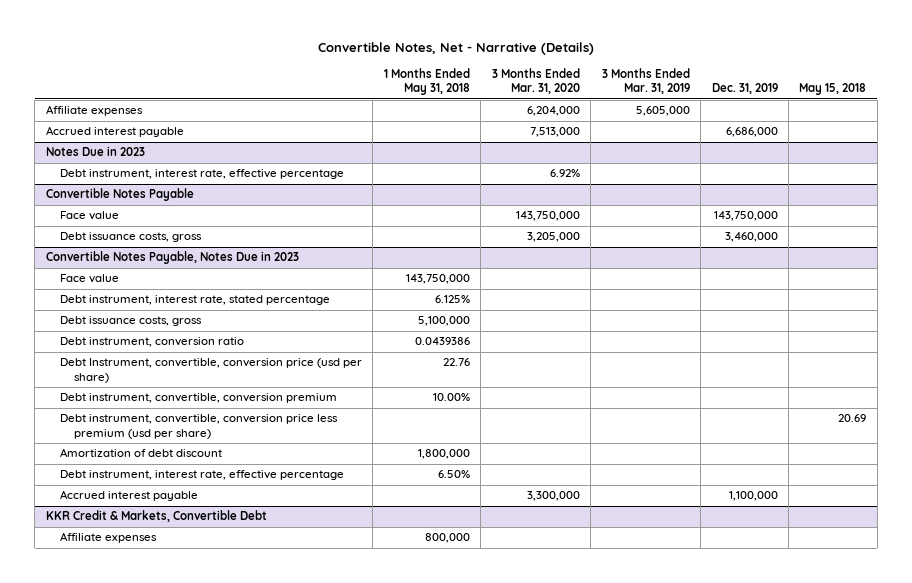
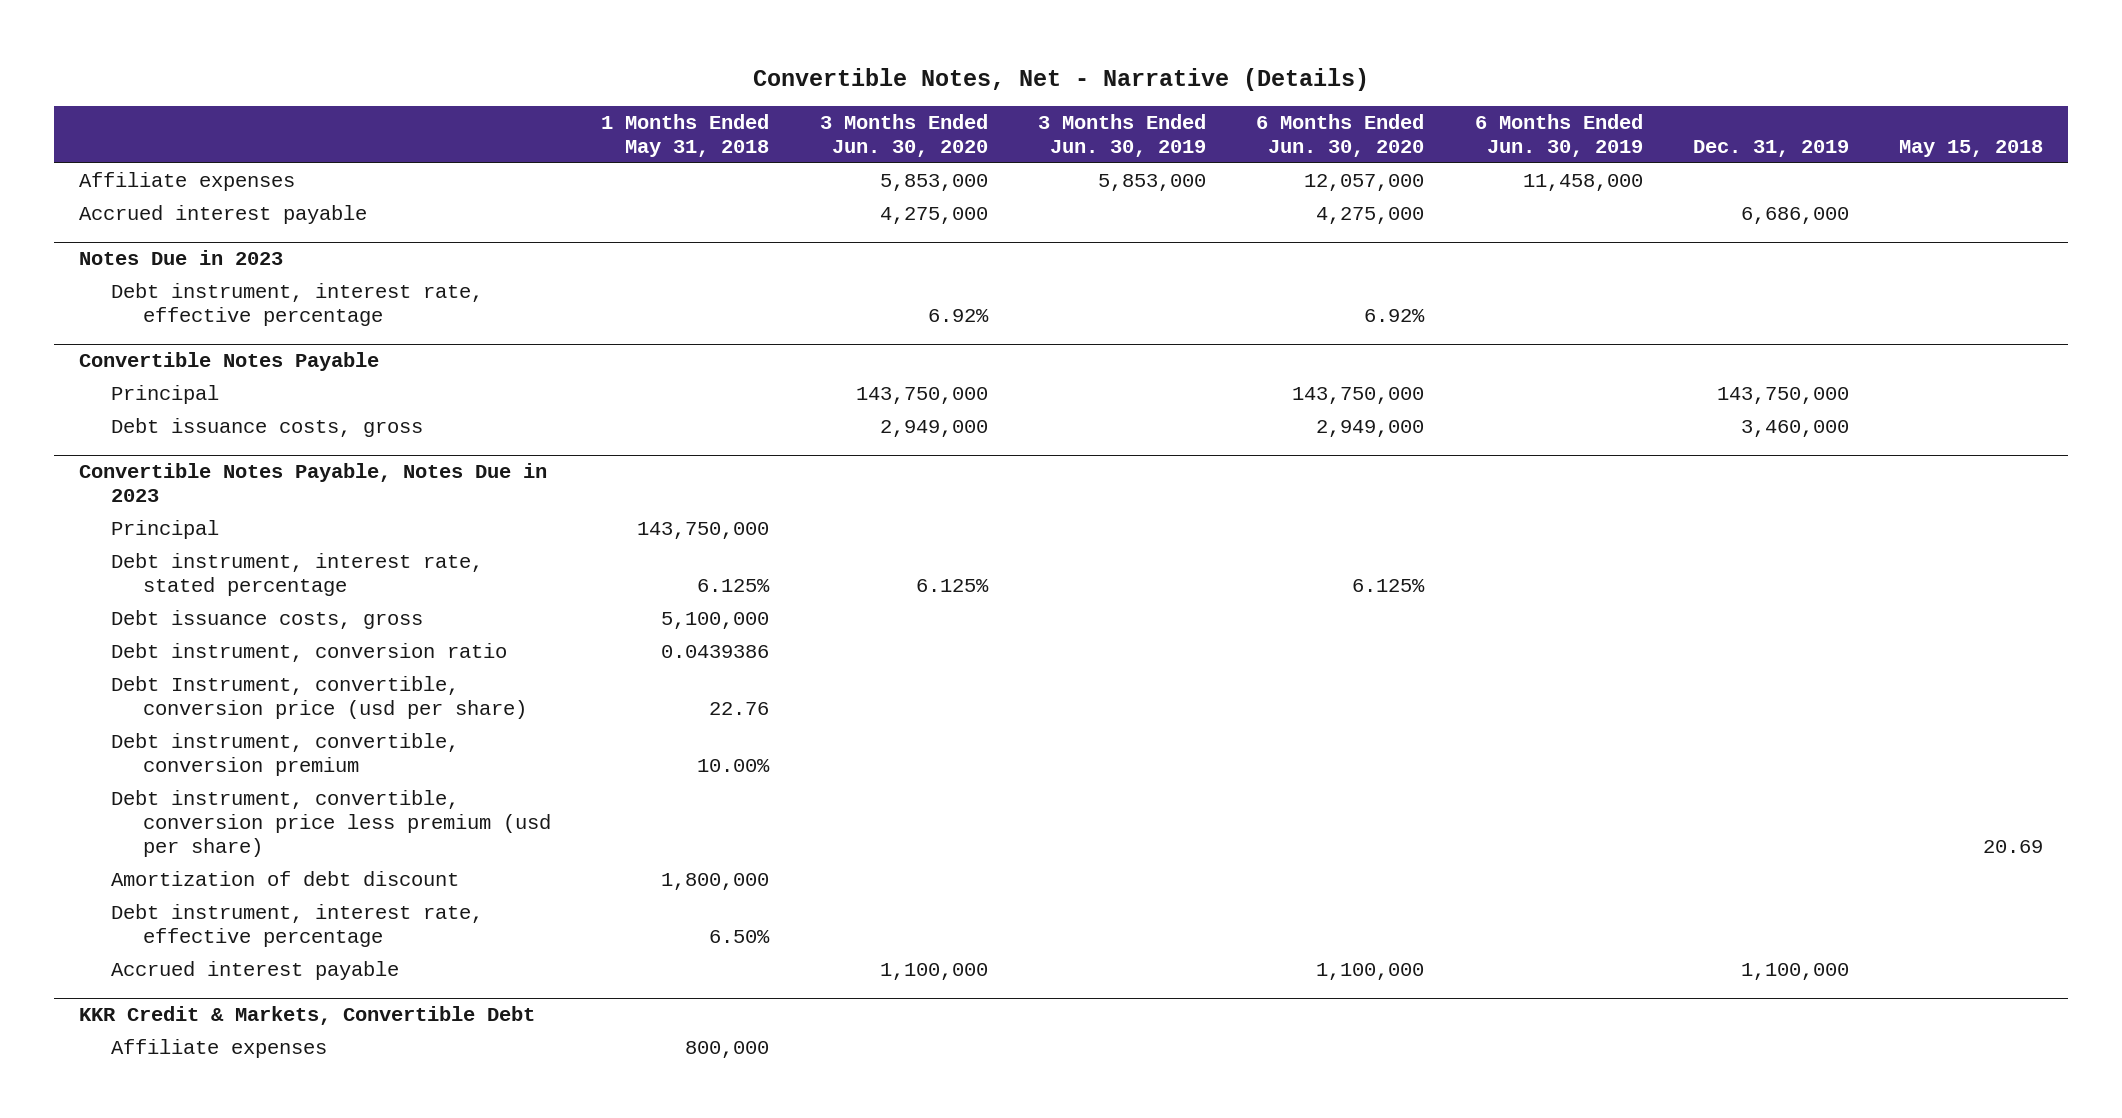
[491,68,580,95] 3 Months Ended Mar. 31, 2020 -> none
[601,68,690,95] 3 Months Ended Mar. 31, 2019 -> none
none -> [819,114,988,158] 3 Months Ended Jun. 30, 2020
none -> [1037,114,1206,158] 3 Months Ended Jun. 30, 2019
none -> [1256,114,1425,158] 6 Months Ended Jun. 30, 2020
none -> [1474,114,1643,158] 6 Months Ended Jun. 30, 2019
[59,211,119,221] Face value -> [110,385,219,405] Principal
[59,274,119,284] Face value -> [110,520,219,540] Principal

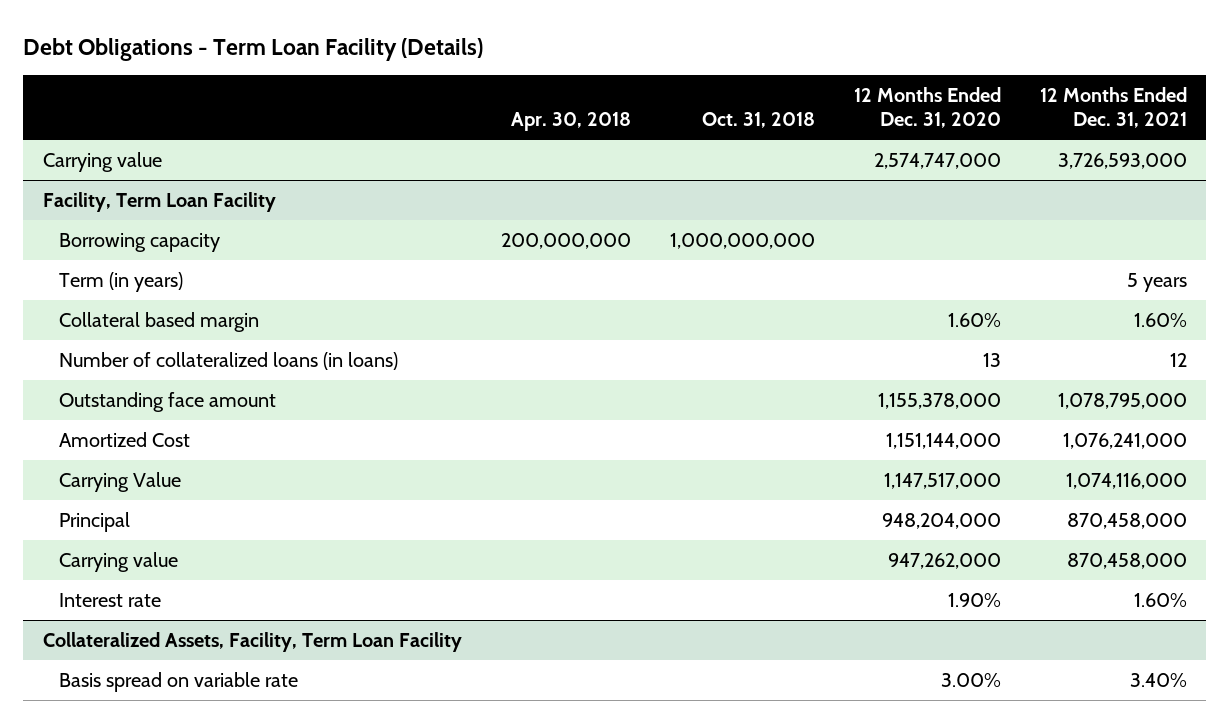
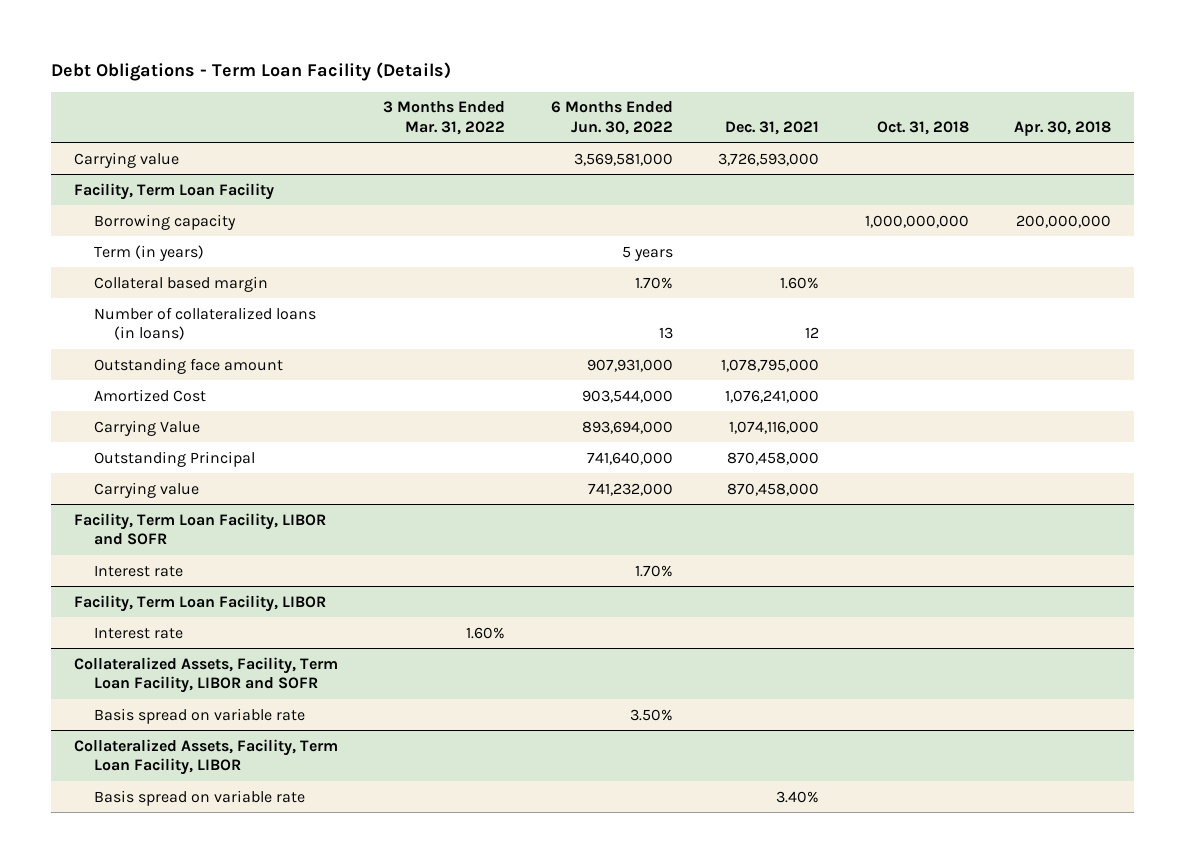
[853,86,1001,129] 12 Months Ended Dec. 31, 2020 -> none
[1039,86,1187,129] 12 Months Ended Dec. 31, 2021 -> none
none -> [383,101,506,135] 3 Months Ended Mar. 31, 2022
none -> [550,101,673,135] 6 Months Ended Jun. 30, 2022
none -> [725,120,820,135] Dec. 31, 2021
[58,511,130,532] Principal -> [94,450,256,467] Outstanding Principal
[58,592,161,607] Interest rate -> none
none -> [73,512,326,546] Facility, Term Loan Facility, LIBOR and SOFR
none -> [94,564,184,577] Interest rate
none -> [73,594,326,612] Facility, Term Loan Facility, LIBOR
none -> [94,626,184,639] Interest rate
none -> [73,656,338,694] Collateralized Assets, Facility, Term Loan Facility, LIBOR and SOFR
none -> [94,707,306,724] Basis spread on variable rate
[42,631,462,652] Collateralized Assets, Facility, Term Loan Facility -> [73,738,338,776] Collateralized Assets, Facility, Term Loan Facility, LIBOR

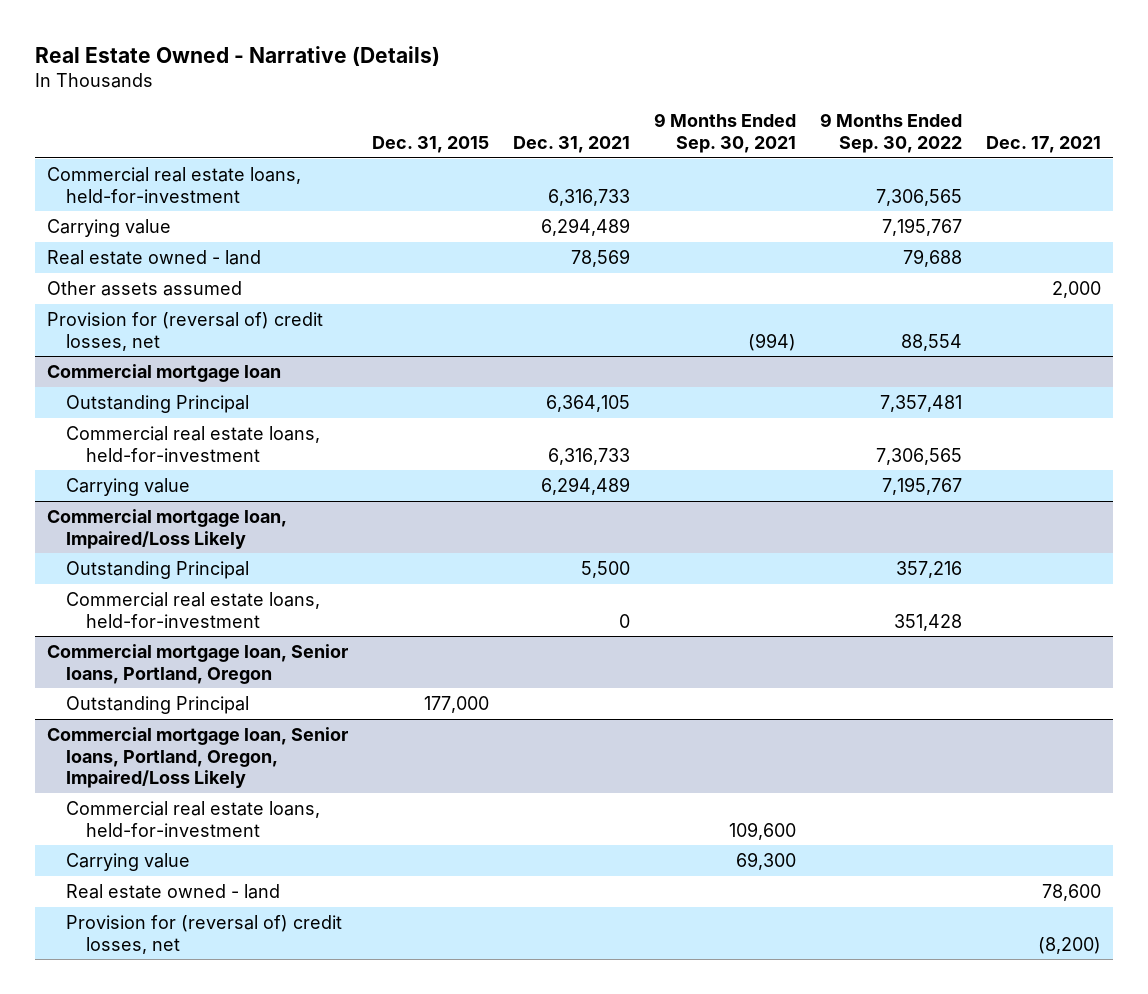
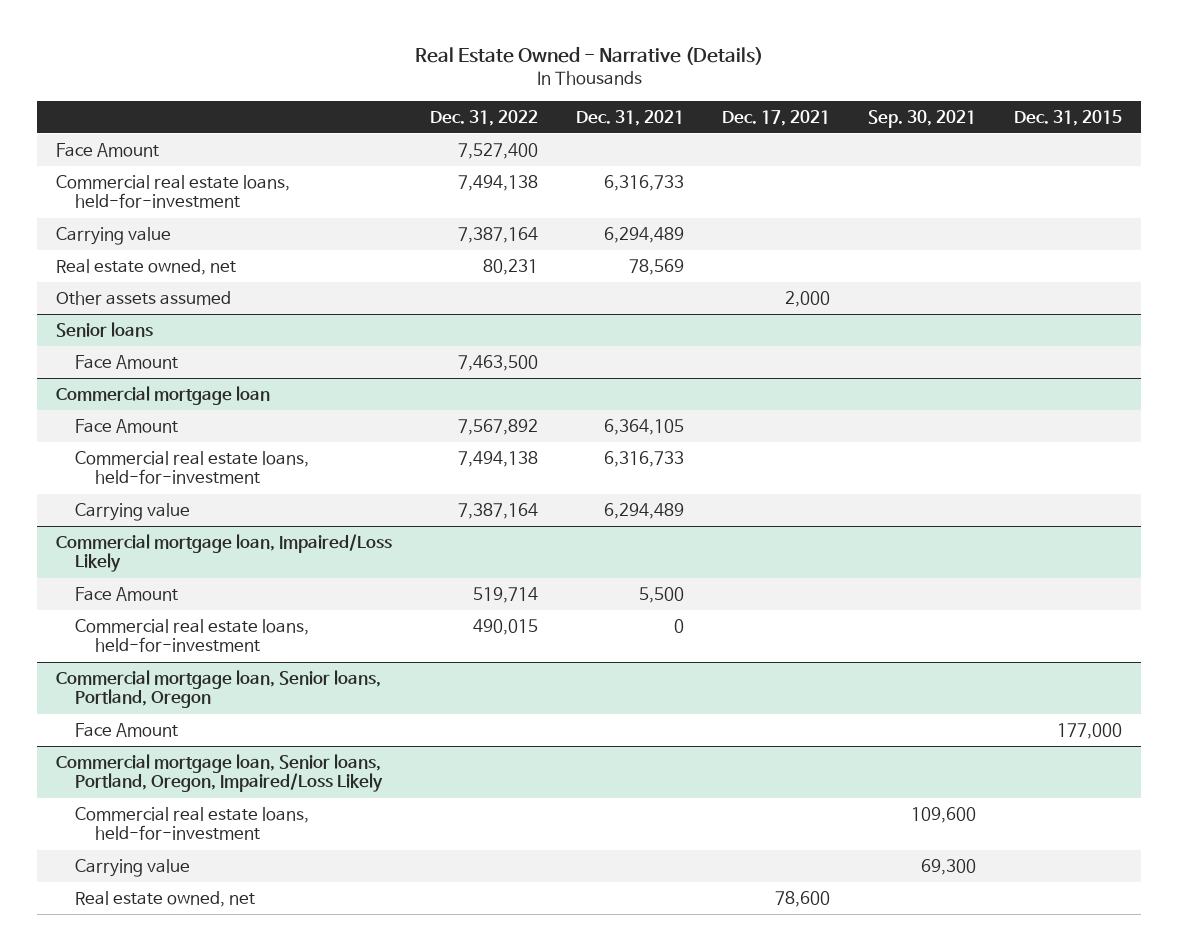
[654,113,797,153] 9 Months Ended Sep. 30, 2021 -> none
[820,113,963,153] 9 Months Ended Sep. 30, 2022 -> none
none -> [429,109,538,126] Dec. 31, 2022
none -> [868,109,977,128] Sep. 30, 2021
none -> [55,142,159,157] Face Amount
[46,249,261,265] Real estate owned - land -> [55,258,236,275] Real estate owned, net
[46,311,323,351] Provision for (reversal of) credit losses, net -> none
none -> [55,321,153,337] Senior loans
none -> [75,354,179,369] Face Amount
[66,394,250,413] Outstanding Principal -> [75,418,179,433] Face Amount
[66,560,250,579] Outstanding Principal -> [75,586,179,601] Face Amount
[66,695,250,714] Outstanding Principal -> [75,722,179,737] Face Amount
[66,914,343,954] Provision for (reversal of) credit losses, net -> none
[66,883,281,899] Real estate owned - land -> [75,890,256,907] Real estate owned, net

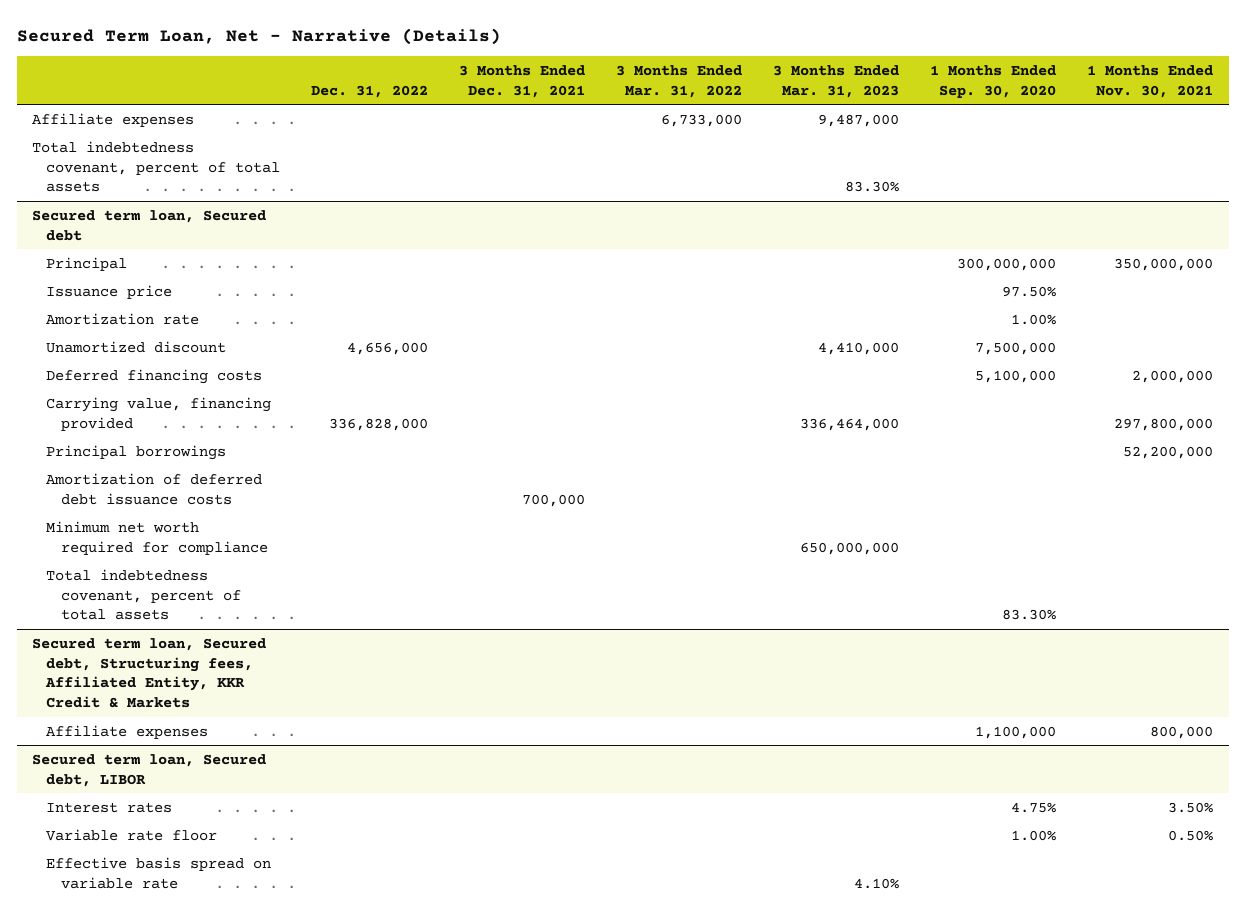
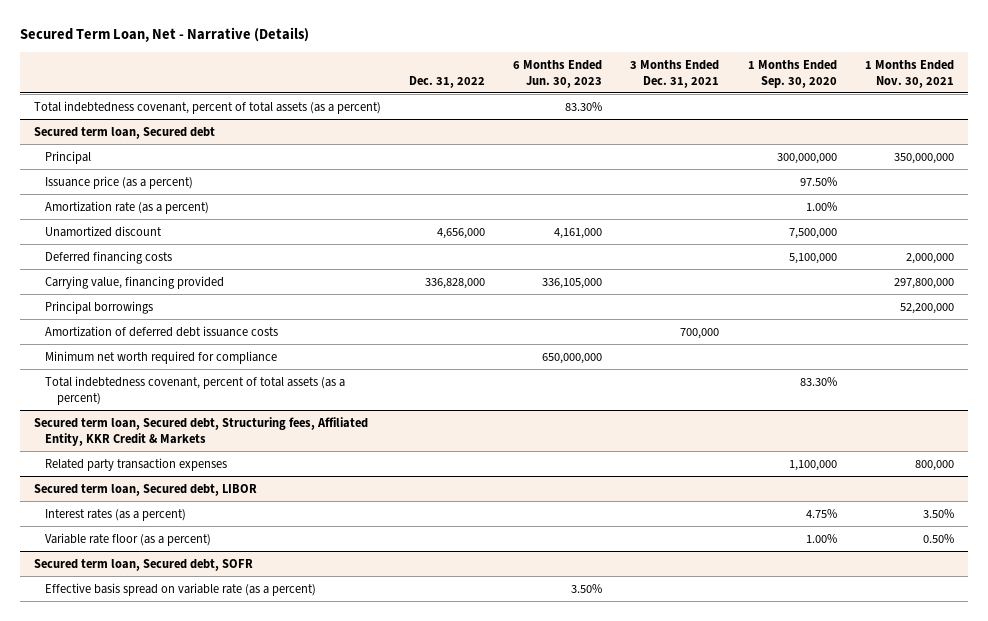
[616,64,743,98] 3 Months Ended Mar. 31, 2022 -> none
[773,64,900,98] 3 Months Ended Mar. 31, 2023 -> none
none -> [513,59,603,88] 6 Months Ended Jun. 30, 2023
[32,112,195,127] Affiliate expenses -> none
[32,140,281,193] Total indebtedness covenant, percent of total assets -> [33,100,381,114] Total indebtedness covenant, percent of total assets (as a percent)
[46,284,173,299] Issuance price -> [45,175,194,189] Issuance price (as a percent)
[46,312,200,325] Amortization rate -> [45,200,210,214] Amortization rate (as a percent)
[46,568,241,621] Total indebtedness covenant, percent of total assets -> [45,375,346,405] Total indebtedness covenant, percent of total assets (as a percent)
[46,724,209,739] Affiliate expenses -> [45,457,228,471] Related party transaction expenses
[46,856,272,889] Effective basis spread on variable rate -> none
[46,801,173,813] Interest rates -> [45,508,187,521] Interest rates (as a percent)
[46,828,218,841] Variable rate floor -> [45,532,212,546] Variable rate floor (as a percent)
none -> [33,558,253,571] Secured term loan, Secured debt, SOFR
none -> [45,582,317,596] Effective basis spread on variable rate (as a percent)

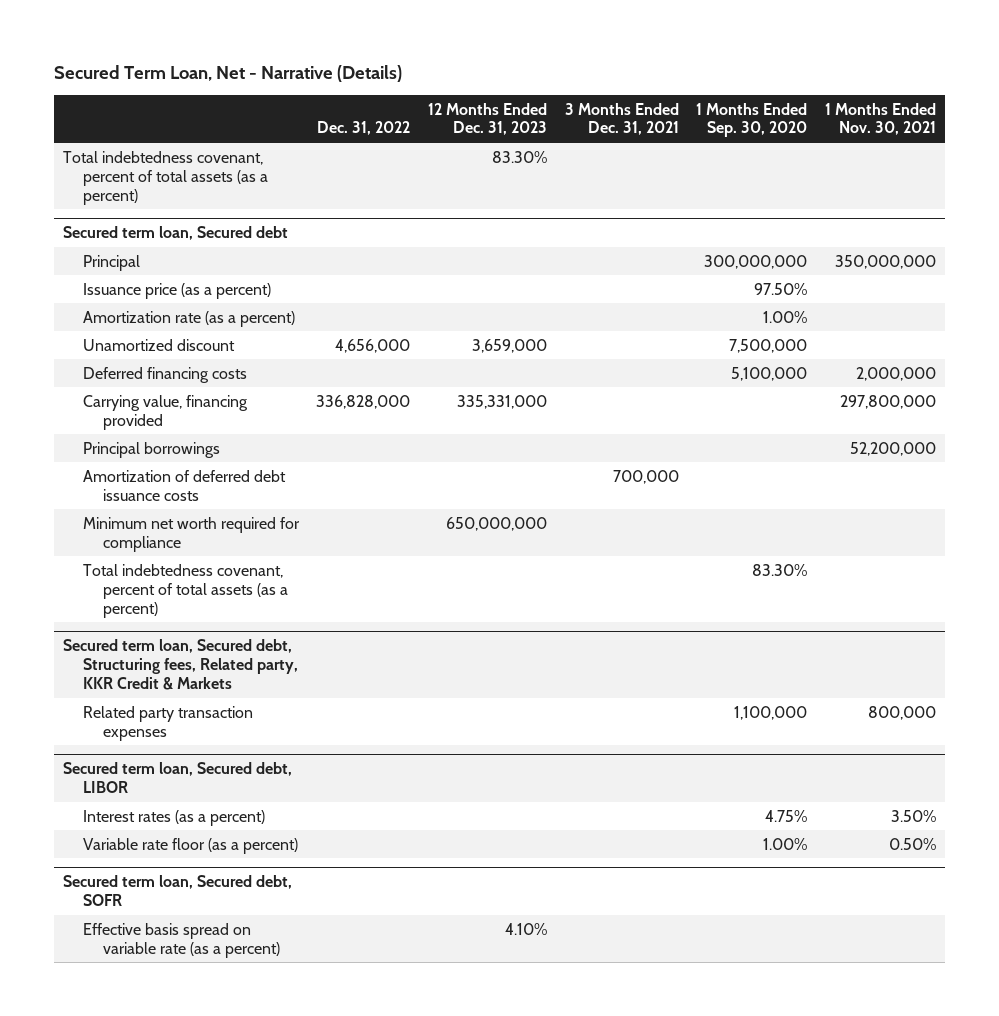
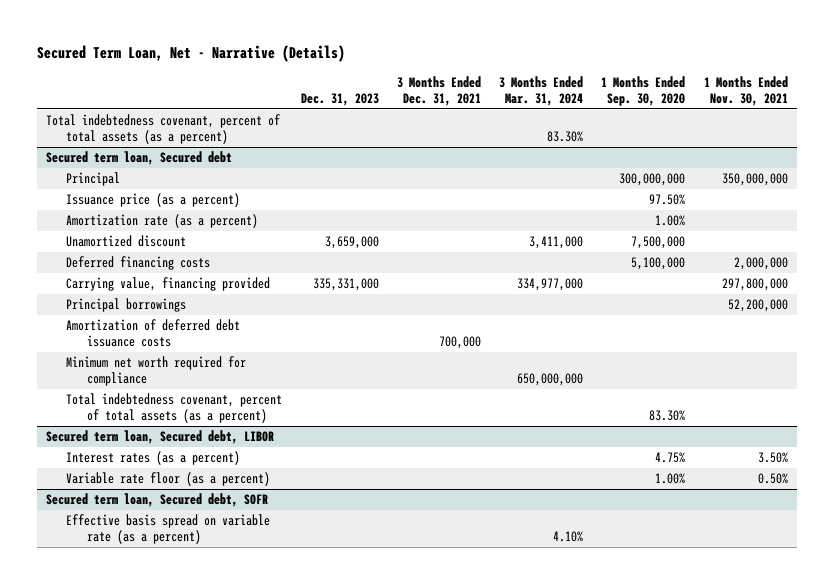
[317,121,411,136] Dec. 31, 2022 -> none
[427,102,547,136] 12 Months Ended Dec. 31, 2023 -> none
none -> [300,92,379,106] Dec. 31, 2023
none -> [499,75,584,106] 3 Months Ended Mar. 31, 2024
[62,639,298,691] Secured term loan, Secured debt, Structuring fees, Related party, KKR Credit & Markets -> none
[82,705,253,741] Related party transaction expenses -> none

